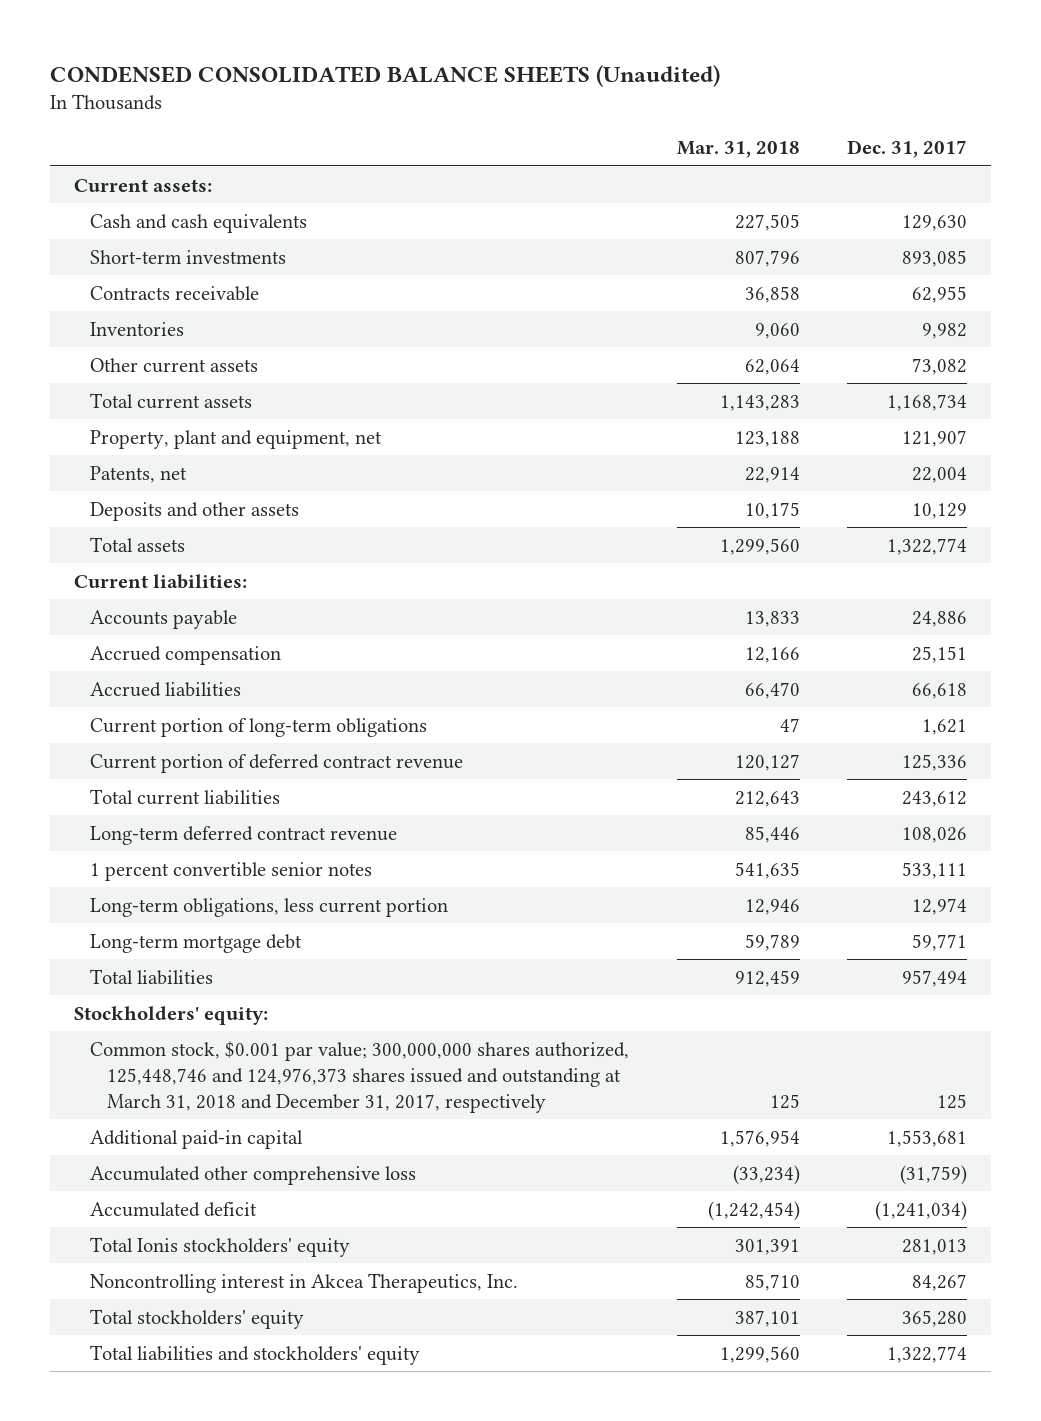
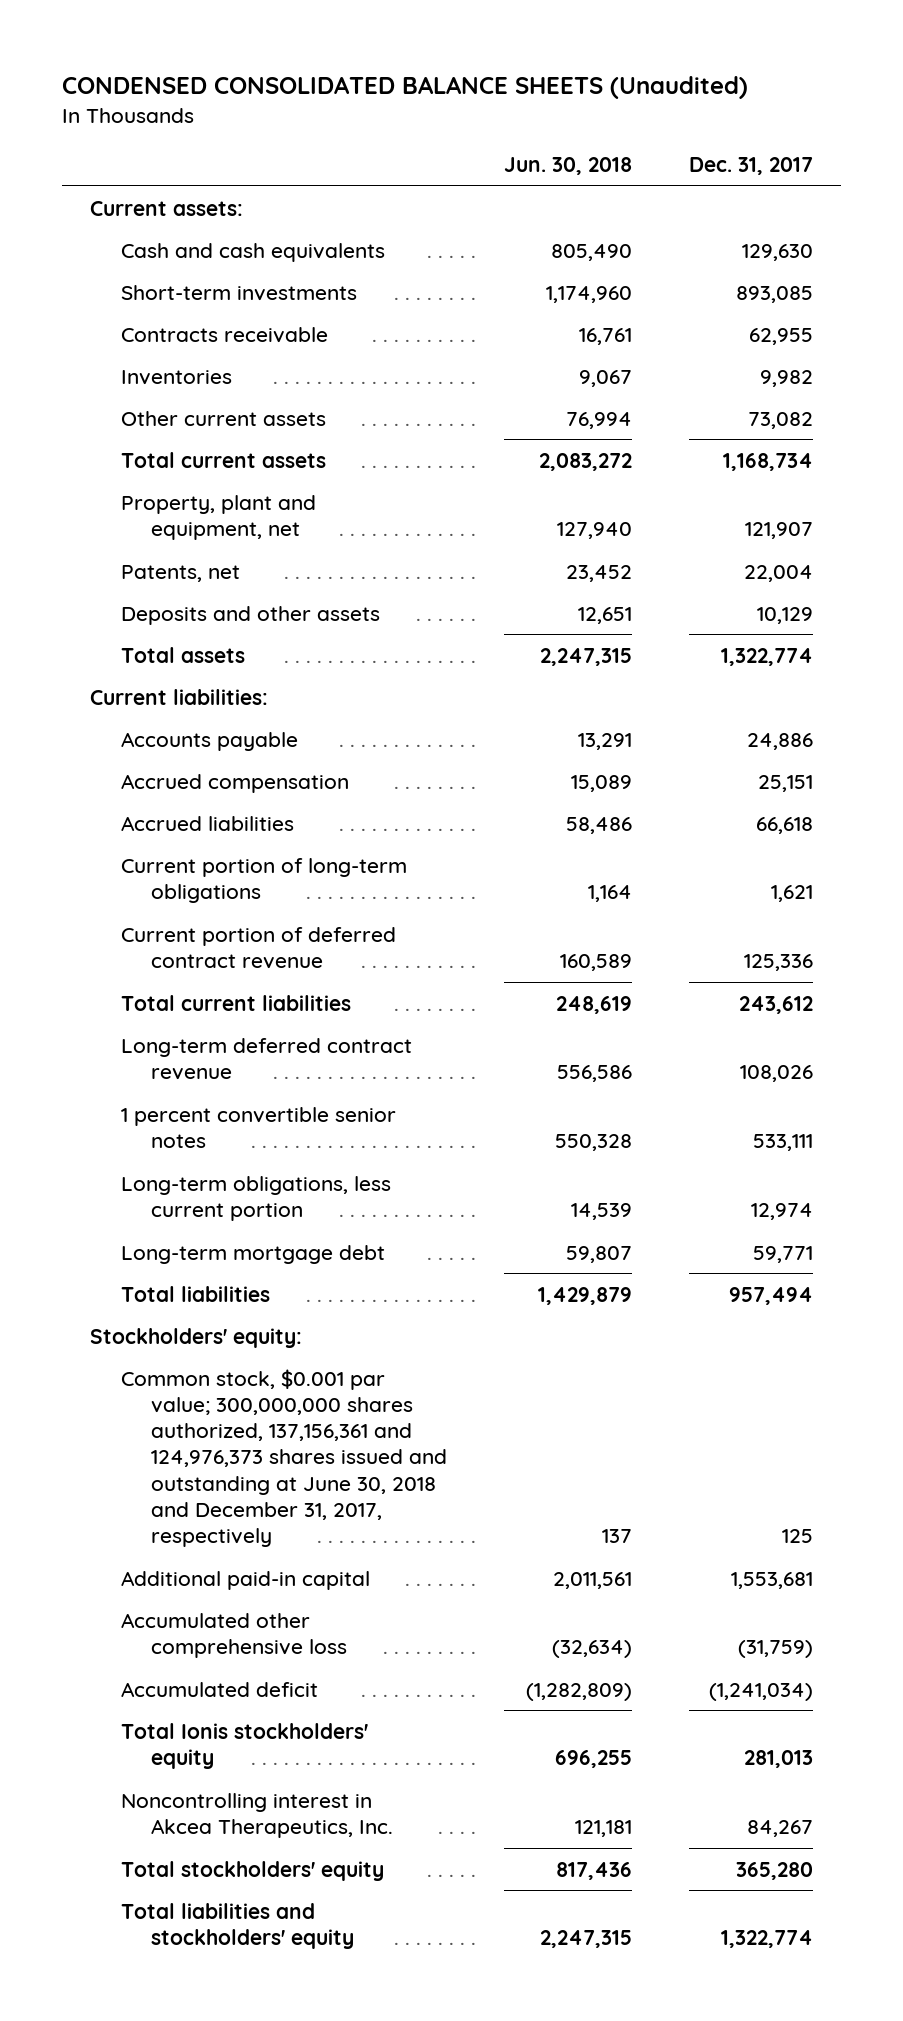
[676,141,800,159] Mar. 31, 2018 -> none
none -> [504,157,633,176] Jun. 30, 2018
[90,1040,630,1113] Common stock, $0.001 par value; 300,000,000 shares authorized, 125,448,746 and 124,976,373 shares issued and outstanding at March 31, 2018 and December 31, 2017, respectively -> [120,1368,448,1548] Common stock, $0.001 par value; 300,000,000 shares authorized, 137,156,361 and 124,976,373 shares issued and outstanding at June 30, 2018 and December 31, 2017, respectively

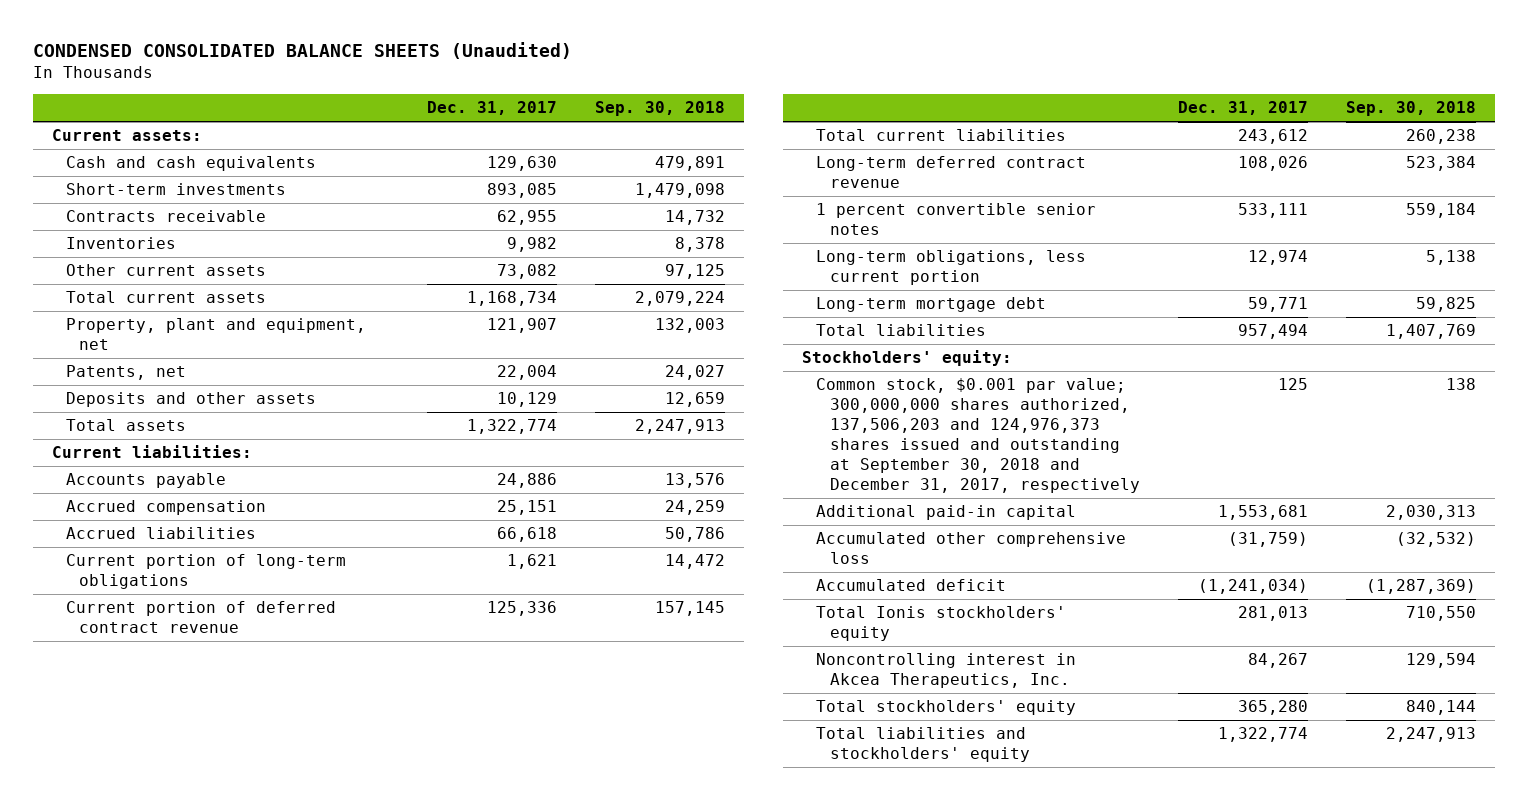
[504,157,633,176] Jun. 30, 2018 -> none
none -> [595,101,726,117] Sep. 30, 2018
[120,1368,448,1548] Common stock, $0.001 par value; 300,000,000 shares authorized, 137,156,361 and 124,976,373 shares issued and outstanding at June 30, 2018 and December 31, 2017, respectively -> [816,378,1140,494] Common stock, $0.001 par value; 300,000,000 shares authorized, 137,506,203 and 124,976,373 shares issued and outstanding at September 30, 2018 and December 31, 2017, respectively

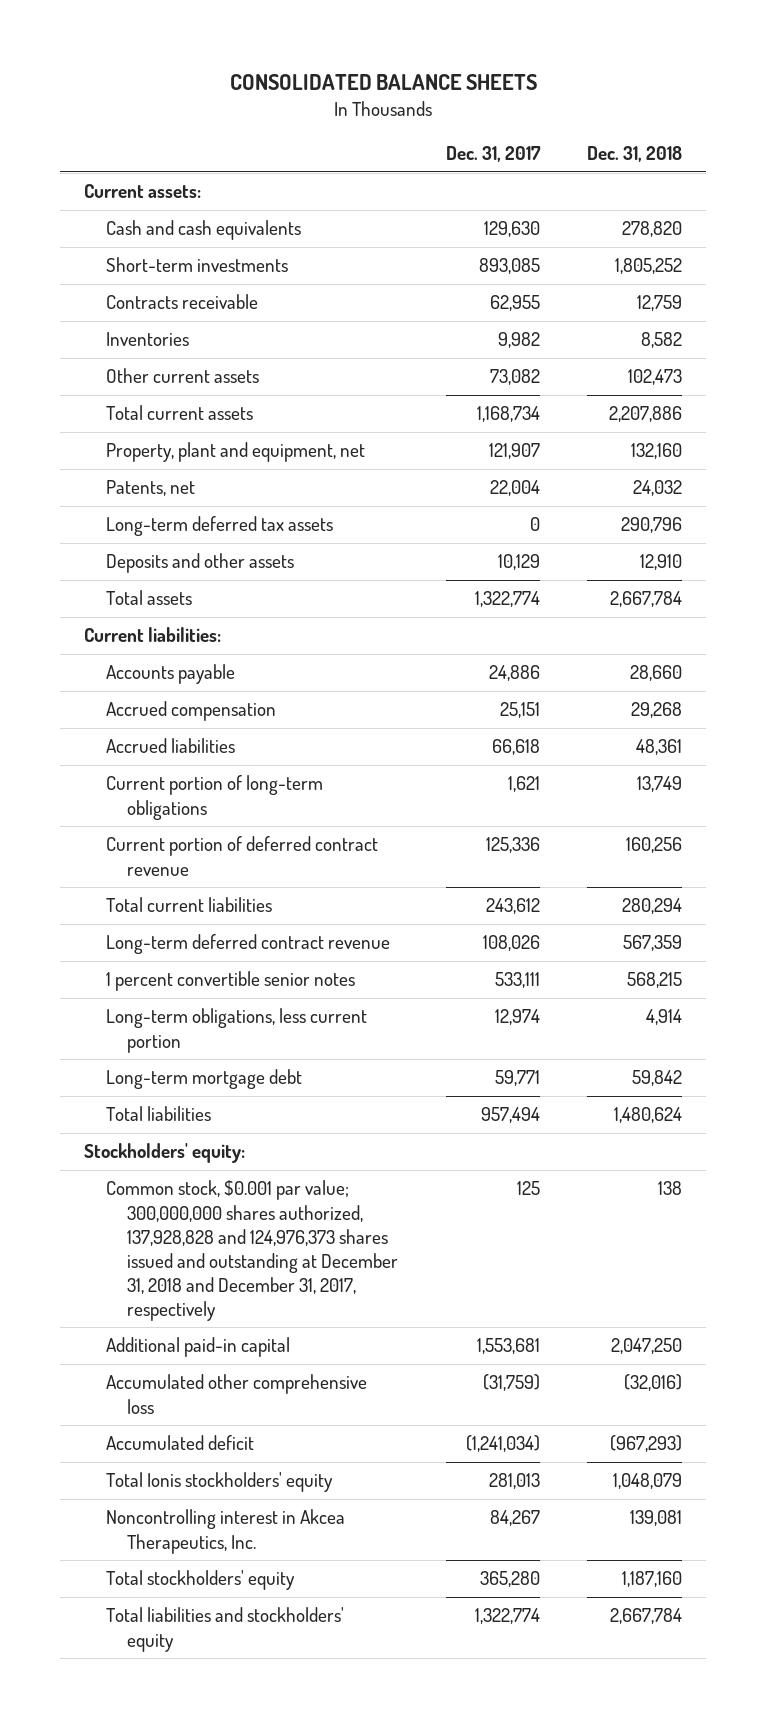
[32,42,572,60] CONDENSED CONSOLIDATED BALANCE SHEETS (Unaudited) -> [230,73,538,90] CONSOLIDATED BALANCE SHEETS
[595,101,726,117] Sep. 30, 2018 -> none
none -> [587,146,683,163] Dec. 31, 2018
none -> [105,516,333,537] Long-term deferred tax assets
[816,378,1140,494] Common stock, $0.001 par value; 300,000,000 shares authorized, 137,506,203 and 124,976,373 shares issued and outstanding at September 30, 2018 and December 31, 2017, respectively -> [105,1180,399,1321] Common stock, $0.001 par value; 300,000,000 shares authorized, 137,928,828 and 124,976,373 shares issued and outstanding at December 31, 2018 and December 31, 2017, respectively

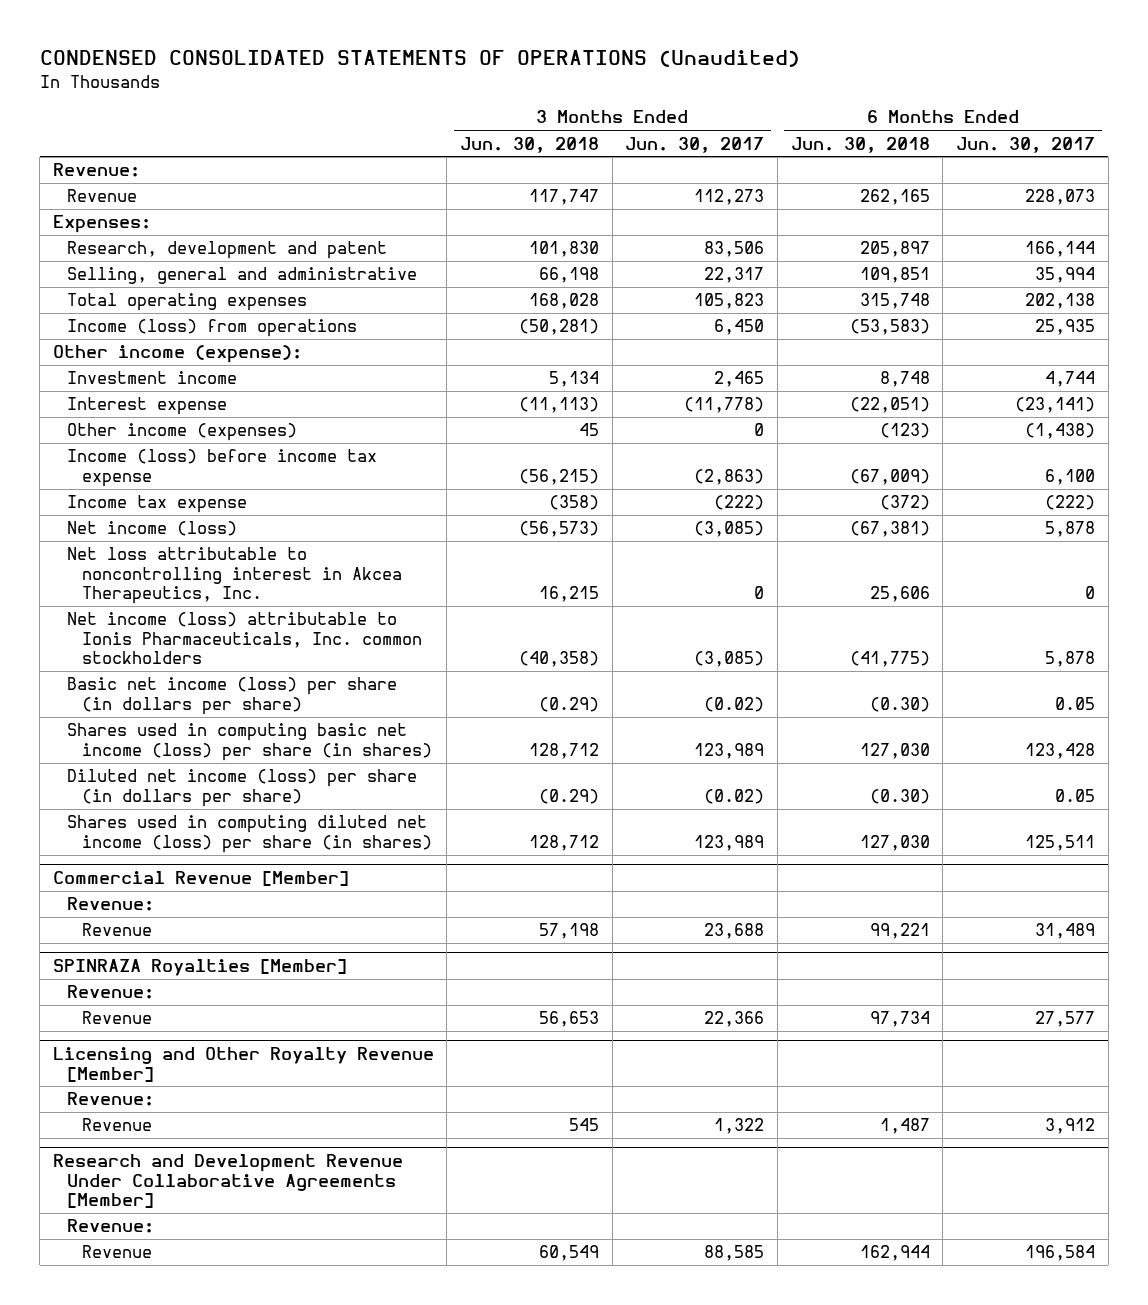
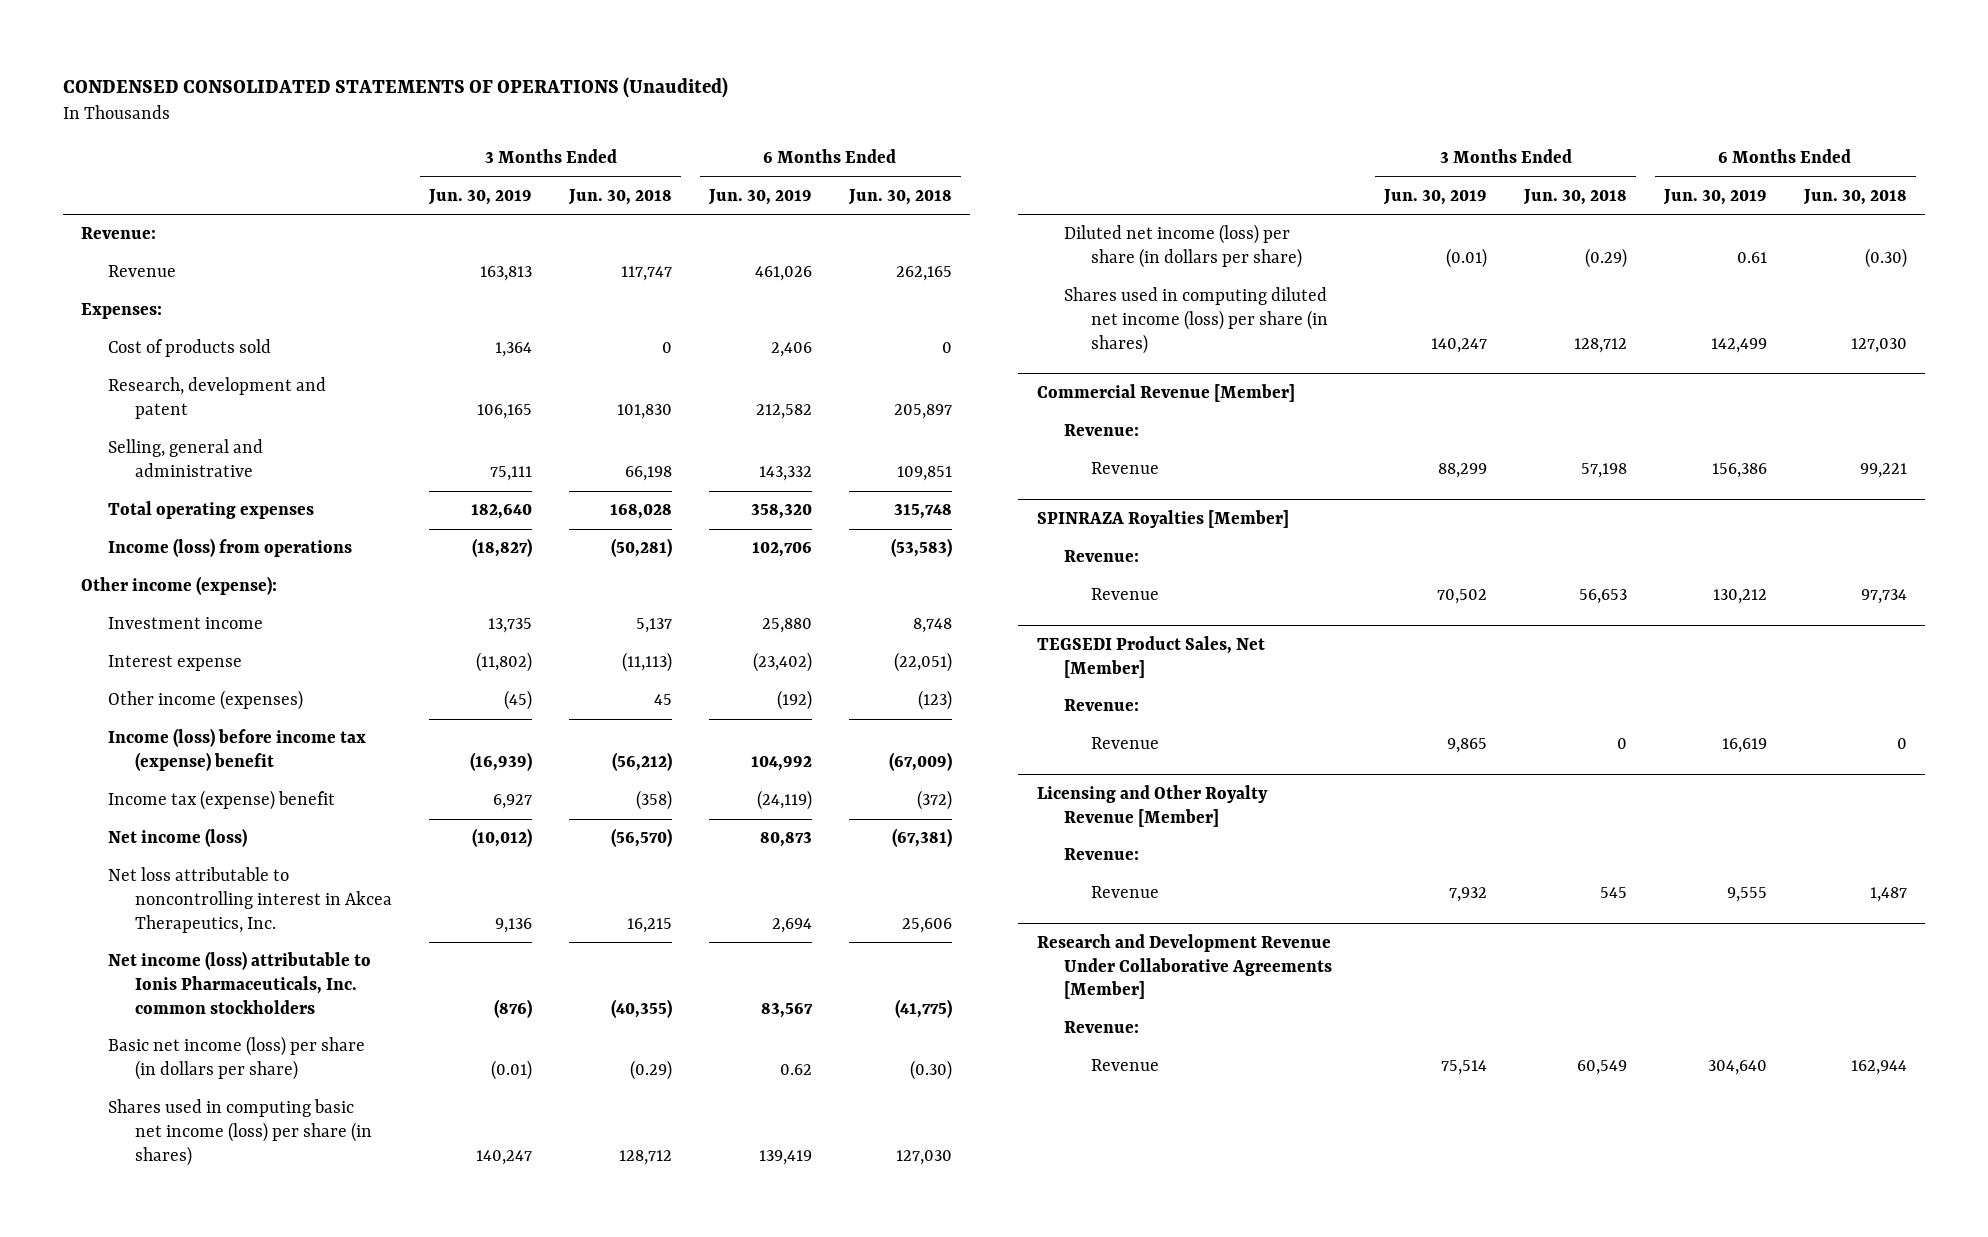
[625,136,765,153] Jun. 30, 2017 -> none
[955,136,1095,153] Jun. 30, 2017 -> none
none -> [428,188,533,205] Jun. 30, 2019
none -> [707,188,812,205] Jun. 30, 2019
none -> [108,339,272,358] Cost of products sold
[549,371,600,388] 5,134 -> [636,618,673,634] 5,137
[67,449,378,487] Income (loss) before income tax expense -> [108,728,367,772] Income (loss) before income tax (expense) benefit
[519,468,600,485] (56,215) -> [612,752,673,772] (56,212)
[67,495,248,514] Income tax expense -> [108,790,336,811] Income tax (expense) benefit
[519,521,600,538] (56,573) -> [611,828,673,848] (56,570)
[519,651,600,668] (40,358) -> [611,998,673,1018] (40,355)
none -> [1036,636,1265,678] TEGSEDI Product Sales, Net [Member]
none -> [1063,699,1139,712] Revenue:
none -> [1090,737,1159,750] Revenue

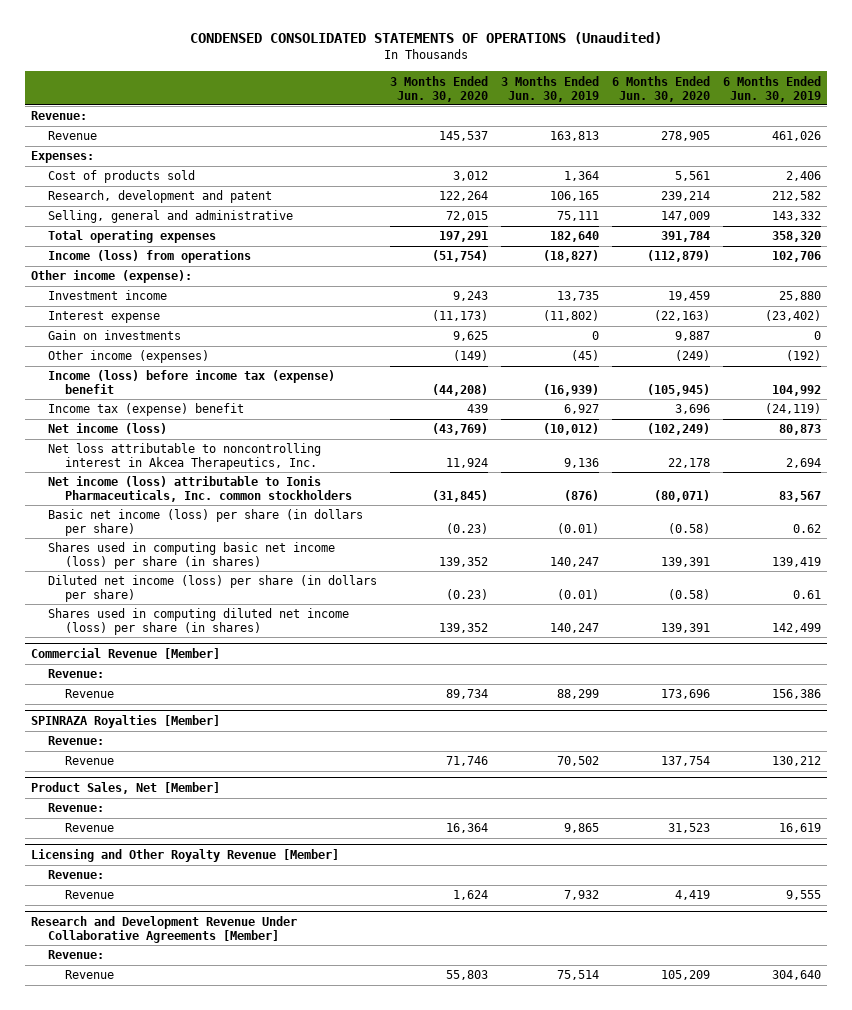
[568,188,673,205] Jun. 30, 2018 -> none
[847,188,952,205] Jun. 30, 2018 -> none
none -> [389,75,488,102] 3 Months Ended Jun. 30, 2020
none -> [611,75,710,102] 6 Months Ended Jun. 30, 2020
none -> [47,330,181,341] Gain on investments
[1036,636,1265,678] TEGSEDI Product Sales, Net [Member] -> [31,782,221,795] Product Sales, Net [Member]

